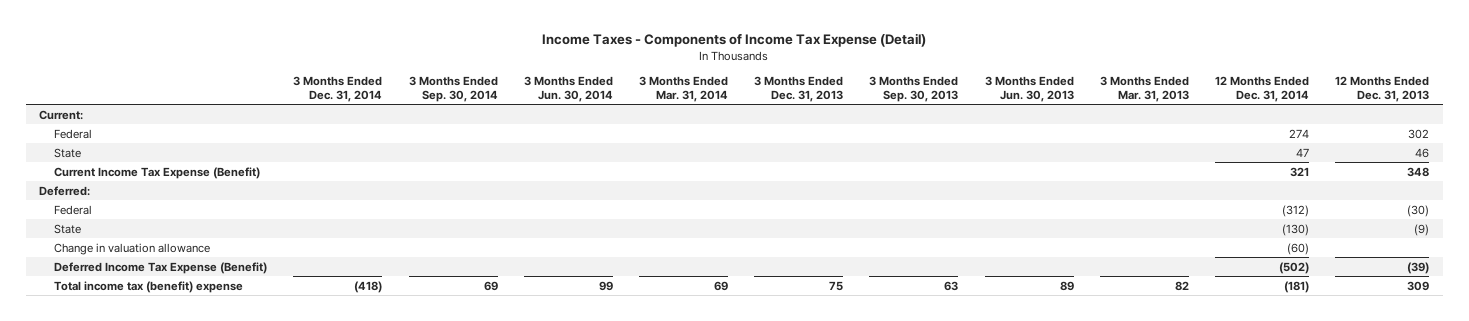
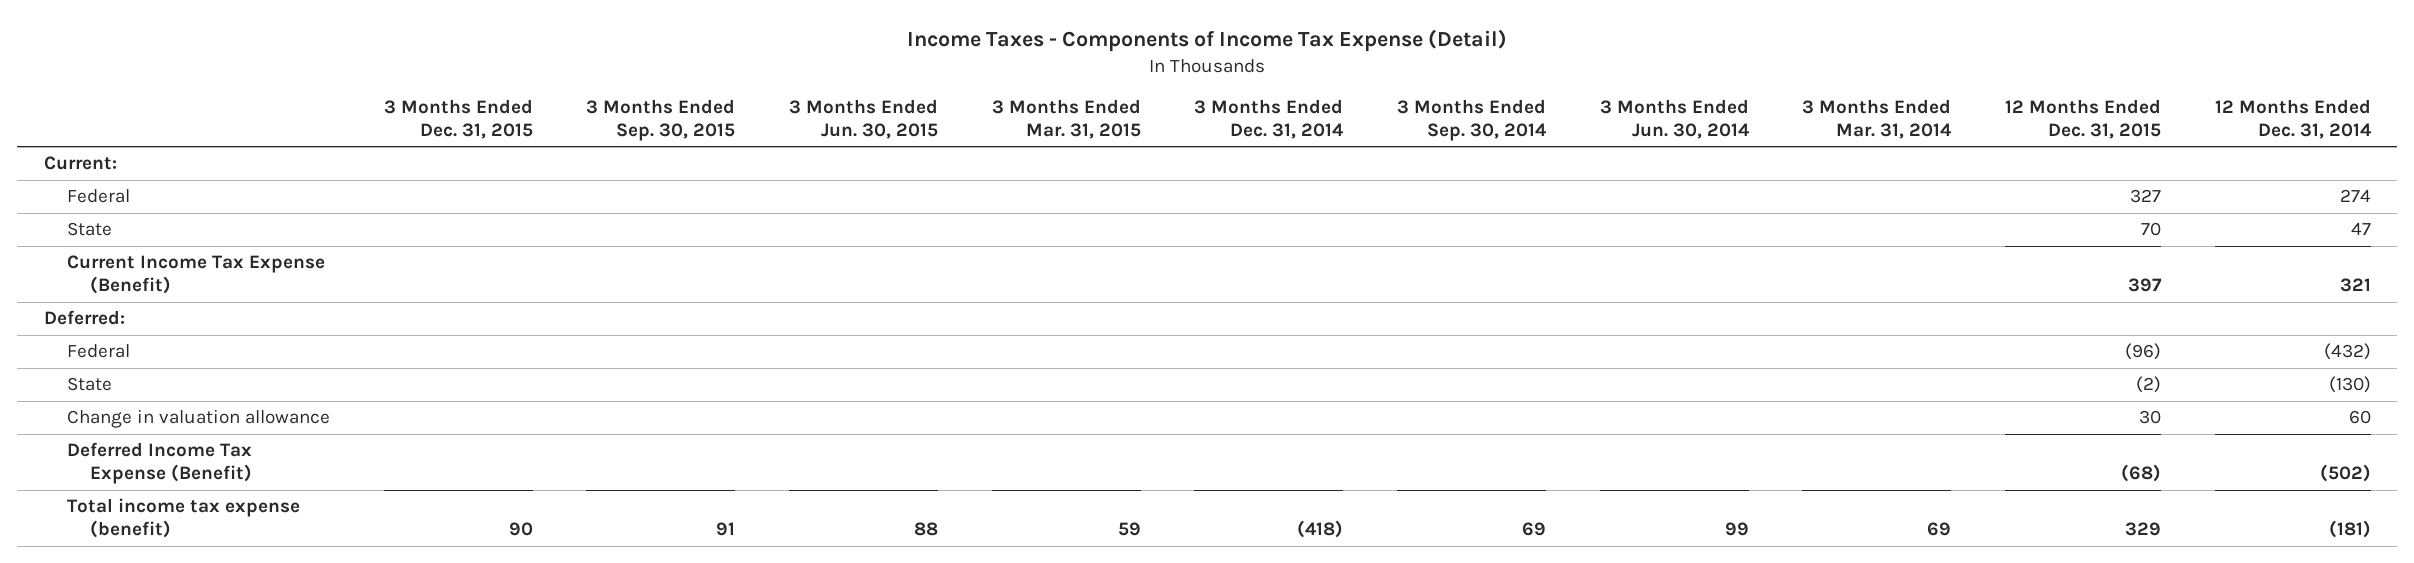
[754,75,844,102] 3 Months Ended Dec. 31, 2013 -> none
[869,75,959,102] 3 Months Ended Sep. 30, 2013 -> none
[984,75,1074,102] 3 Months Ended Jun. 30, 2013 -> none
[1099,75,1189,102] 3 Months Ended Mar. 31, 2013 -> none
[1335,75,1430,102] 12 Months Ended Dec. 31, 2013 -> none
none -> [383,98,533,139] 3 Months Ended Dec. 31, 2015
none -> [586,98,736,141] 3 Months Ended Sep. 30, 2015
none -> [788,98,938,139] 3 Months Ended Jun. 30, 2015
none -> [991,98,1141,139] 3 Months Ended Mar. 31, 2015
none -> [2004,98,2161,139] 12 Months Ended Dec. 31, 2015
[1282,204,1310,217] (312) -> [2323,343,2371,361] (432)
[1287,242,1310,255] (60) -> [2348,410,2371,425] 60
[54,280,244,293] Total income tax (benefit) expense -> [66,498,300,539] Total income tax expense (benefit)

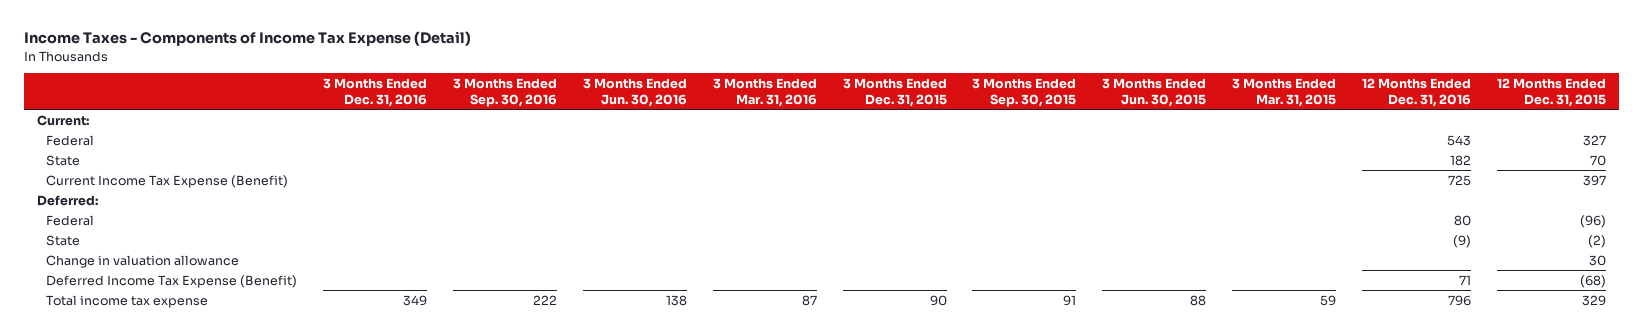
[1194,98,1345,139] 3 Months Ended Dec. 31, 2014 -> none
[1396,98,1547,141] 3 Months Ended Sep. 30, 2014 -> none
[1599,98,1750,139] 3 Months Ended Jun. 30, 2014 -> none
[1802,98,1953,139] 3 Months Ended Mar. 31, 2014 -> none
[2214,98,2372,139] 12 Months Ended Dec. 31, 2014 -> none
none -> [322,77,427,108] 3 Months Ended Dec. 31, 2016
none -> [452,77,557,108] 3 Months Ended Sep. 30, 2016
none -> [582,77,687,108] 3 Months Ended Jun. 30, 2016
none -> [712,77,817,108] 3 Months Ended Mar. 31, 2016
none -> [1362,77,1472,108] 12 Months Ended Dec. 31, 2016
[66,498,300,539] Total income tax expense (benefit) -> [46,294,209,308] Total income tax expense

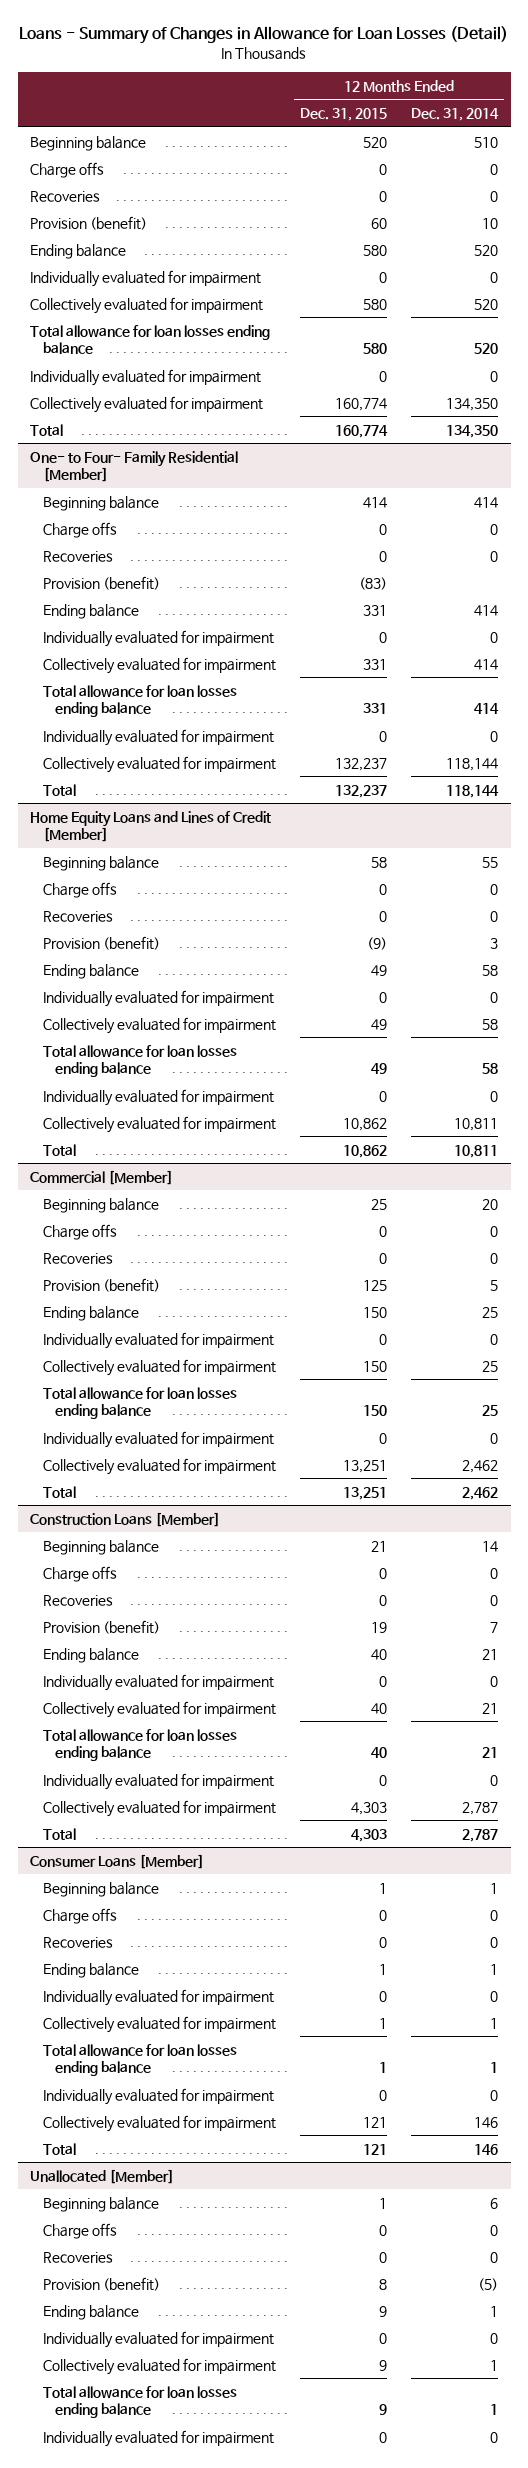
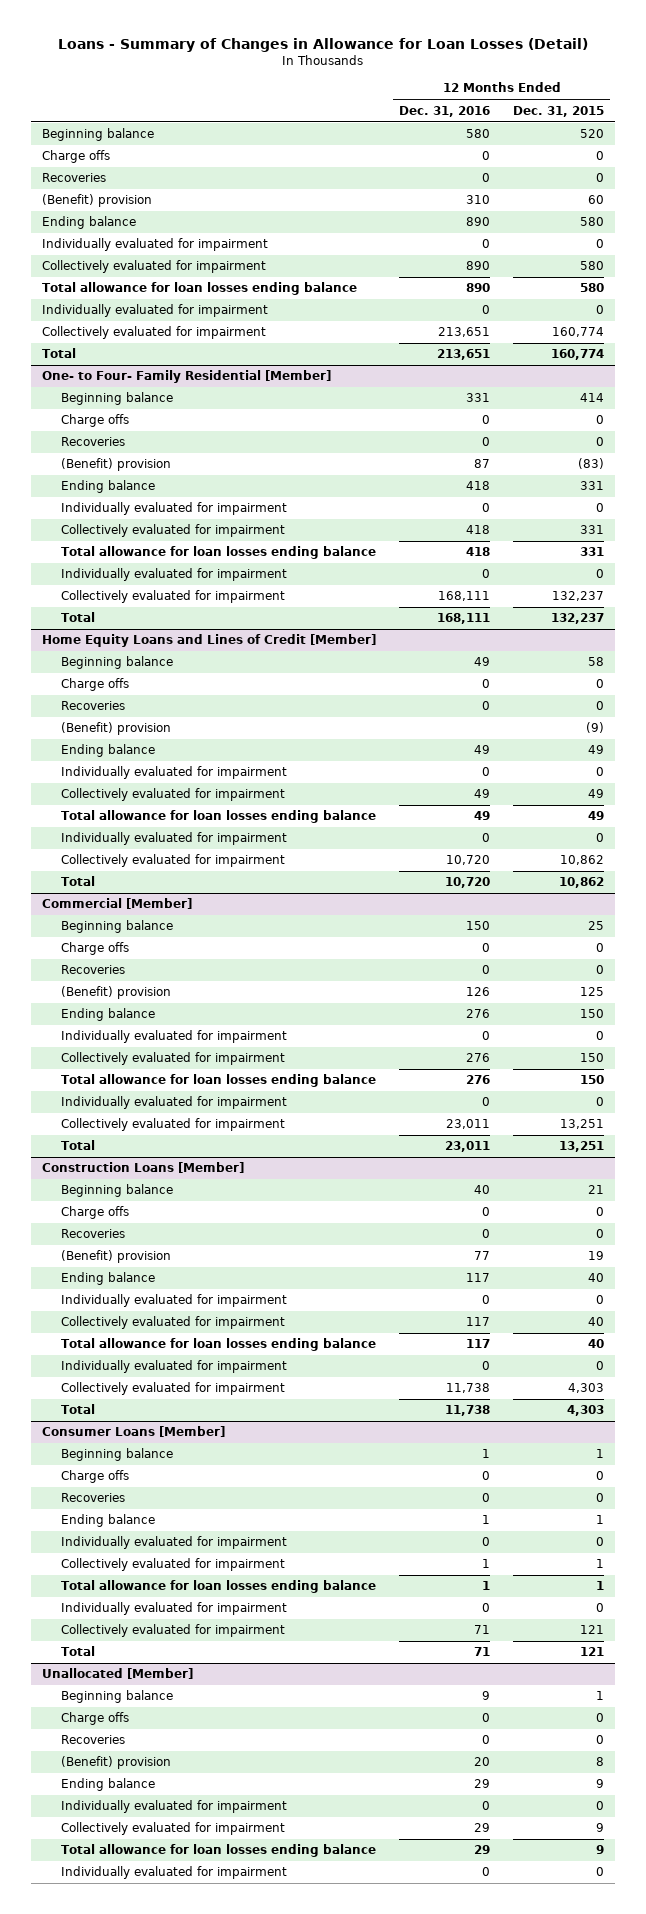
[411,107,500,121] Dec. 31, 2014 -> none
none -> [399,105,491,117] Dec. 31, 2016
[29,215,147,230] Provision (benefit) -> [42,194,153,208] (Benefit) provision
[42,575,160,590] Provision (benefit) -> [60,458,171,472] (Benefit) provision
[42,935,160,950] Provision (benefit) -> [60,722,171,736] (Benefit) provision
[42,1277,160,1292] Provision (benefit) -> [60,986,171,1000] (Benefit) provision
[42,1619,160,1634] Provision (benefit) -> [60,1250,171,1264] (Benefit) provision
[42,2276,160,2291] Provision (benefit) -> [60,1756,171,1770] (Benefit) provision

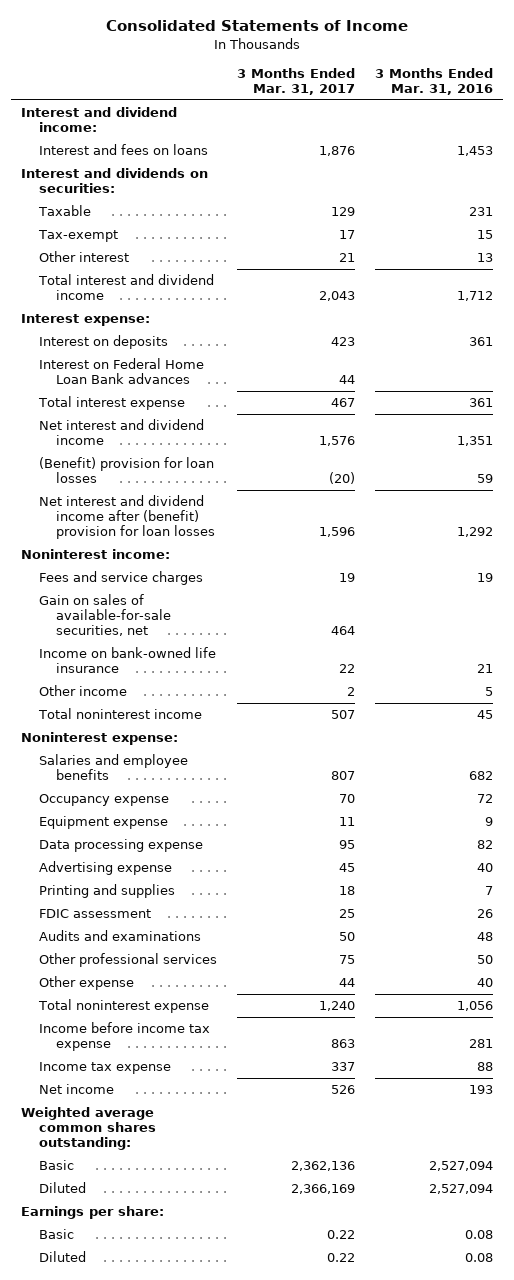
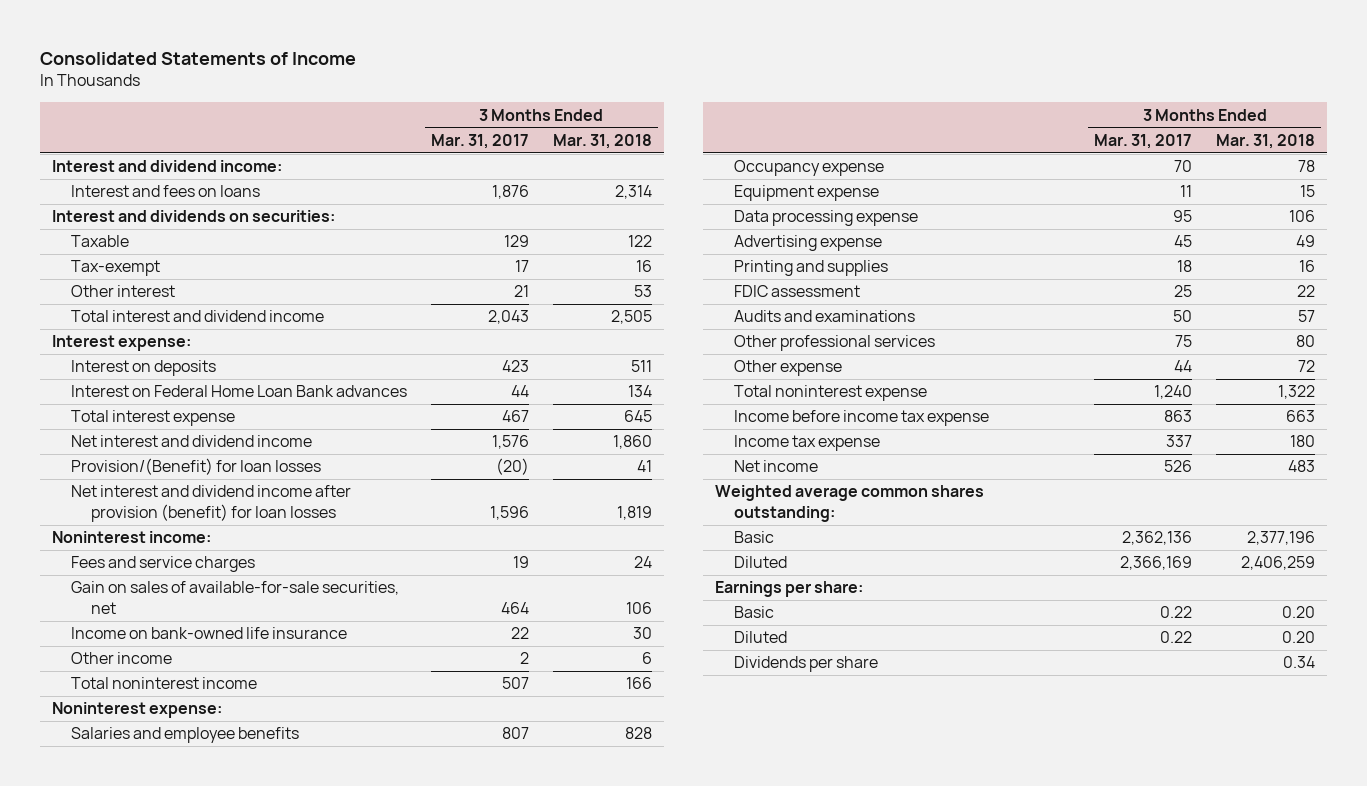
[374,68,493,96] 3 Months Ended Mar. 31, 2016 -> none
none -> [552,133,652,149] Mar. 31, 2018
[38,457,214,484] (Benefit) provision for loan losses -> [71,458,322,476] Provision/(Benefit) for loan losses
[38,495,216,540] Net interest and dividend income after (benefit) provision for loan losses -> [71,485,352,522] Net interest and dividend income after provision (benefit) for loan losses
none -> [734,656,879,673] Dividends per share

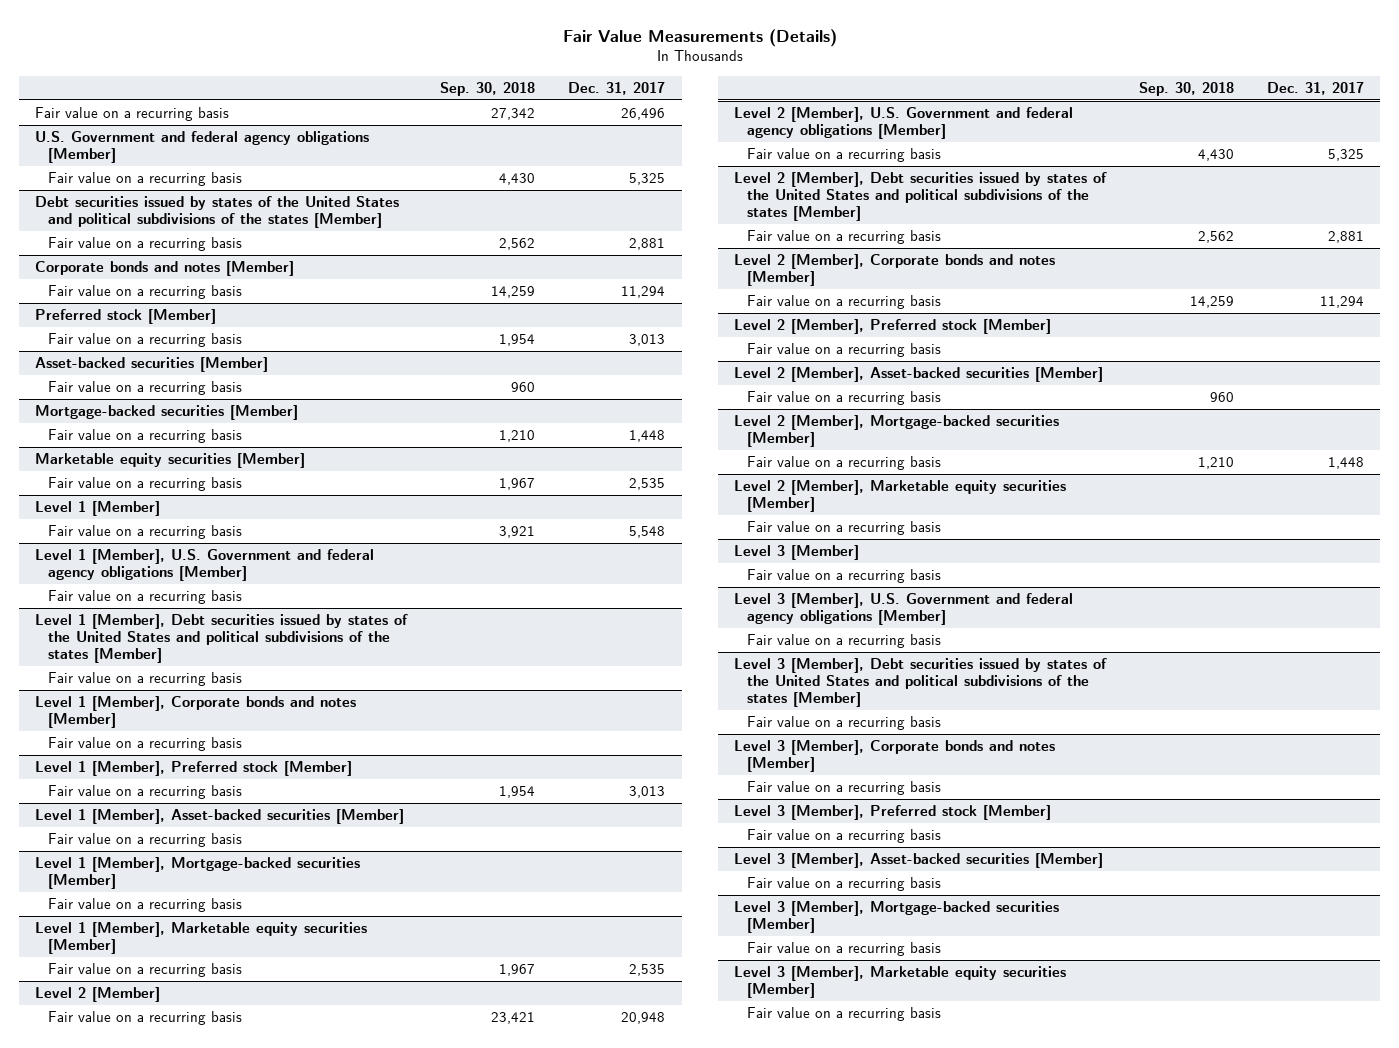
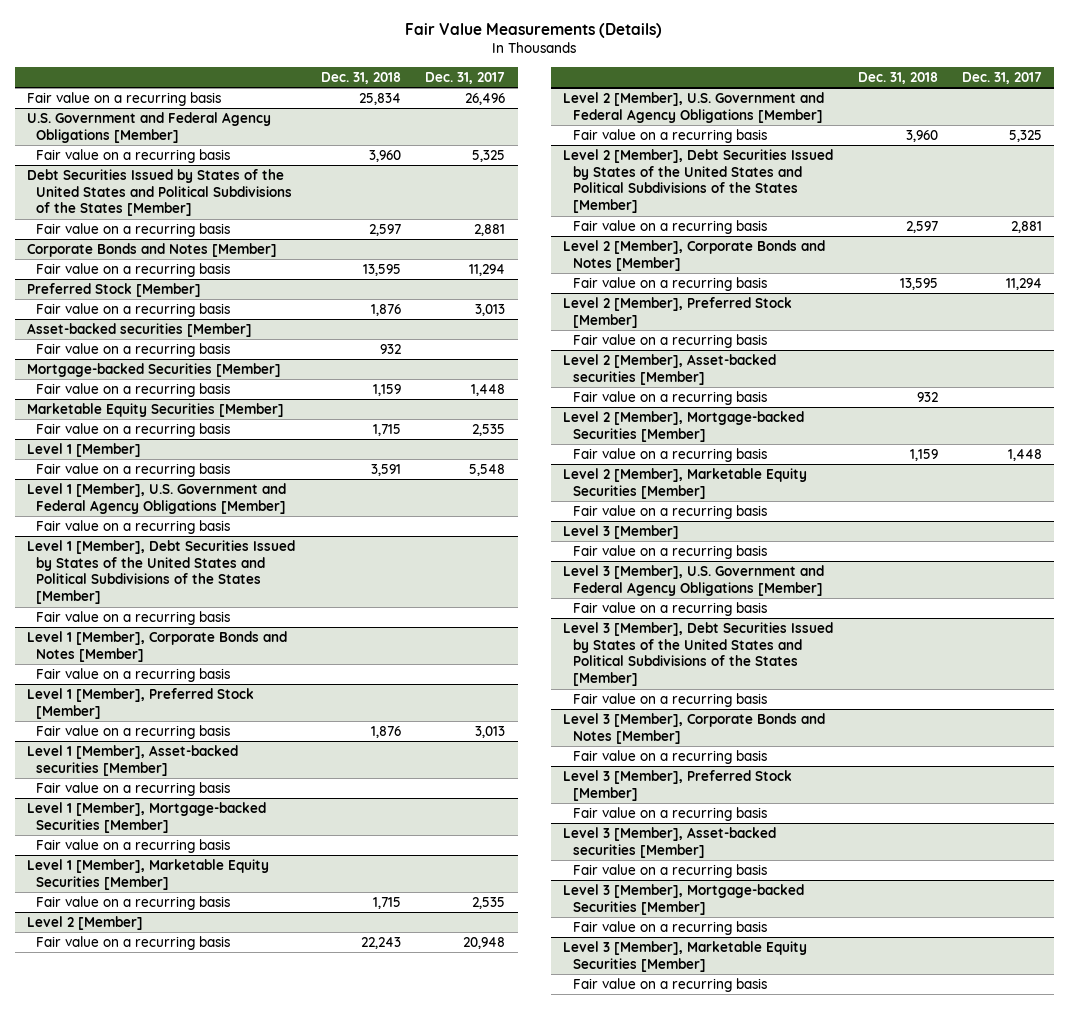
[440,81,536,96] Sep. 30, 2018 -> none
none -> [321,71,402,84] Dec. 31, 2018
[35,131,370,164] U.S. Government and federal agency obligations [Member] -> [26,111,271,143] U.S. Government and Federal Agency Obligations [Member]
[35,196,400,229] Debt securities issued by states of the United States and political subdivisions of the states [Member] -> [26,168,293,217] Debt Securities Issued by States of the United States and Political Subdivisions of the States [Member]
[35,261,295,277] Corporate bonds and notes [Member] -> [26,242,277,257] Corporate Bonds and Notes [Member]
[35,309,217,325] Preferred stock [Member] -> [26,282,201,297] Preferred Stock [Member]
[35,405,299,421] Mortgage-backed securities [Member] -> [26,362,281,377] Mortgage-backed Securities [Member]
[35,453,306,469] Marketable equity securities [Member] -> [26,402,284,417] Marketable Equity Securities [Member]
[35,549,375,582] Level 1 [Member], U.S. Government and federal agency obligations [Member] -> [26,482,287,514] Level 1 [Member], U.S. Government and Federal Agency Obligations [Member]
[35,614,409,664] Level 1 [Member], Debt securities issued by states of the United States and political subdivisions of the states [Member] -> [26,539,295,605] Level 1 [Member], Debt Securities Issued by States of the United States and Political Subdivisions of the States [Member]
[35,696,357,729] Level 1 [Member], Corporate bonds and notes [Member] -> [26,630,287,662] Level 1 [Member], Corporate Bonds and Notes [Member]
[35,761,353,777] Level 1 [Member], Preferred stock [Member] -> [26,687,254,719] Level 1 [Member], Preferred Stock [Member]
[35,857,361,890] Level 1 [Member], Mortgage-backed securities [Member] -> [26,801,266,833] Level 1 [Member], Mortgage-backed Securities [Member]
[35,922,368,955] Level 1 [Member], Marketable equity securities [Member] -> [26,858,269,890] Level 1 [Member], Marketable Equity Securities [Member]
[734,107,1074,140] Level 2 [Member], U.S. Government and federal agency obligations [Member] -> [563,91,825,123] Level 2 [Member], U.S. Government and Federal Agency Obligations [Member]
[734,172,1108,222] Level 2 [Member], Debt securities issued by states of the United States and political subdivisions of the states [Member] -> [563,148,834,214] Level 2 [Member], Debt Securities Issued by States of the United States and Political Subdivisions of the States [Member]
[734,254,1056,287] Level 2 [Member], Corporate bonds and notes [Member] -> [563,239,826,271] Level 2 [Member], Corporate Bonds and Notes [Member]
[734,319,1052,335] Level 2 [Member], Preferred stock [Member] -> [563,296,793,328] Level 2 [Member], Preferred Stock [Member]
[734,415,1060,448] Level 2 [Member], Mortgage-backed securities [Member] -> [563,410,805,442] Level 2 [Member], Mortgage-backed Securities [Member]
[734,480,1067,513] Level 2 [Member], Marketable equity securities [Member] -> [563,467,808,499] Level 2 [Member], Marketable Equity Securities [Member]
[734,593,1074,626] Level 3 [Member], U.S. Government and federal agency obligations [Member] -> [563,564,825,596] Level 3 [Member], U.S. Government and Federal Agency Obligations [Member]
[734,658,1108,708] Level 3 [Member], Debt securities issued by states of the United States and political subdivisions of the states [Member] -> [563,621,834,687] Level 3 [Member], Debt Securities Issued by States of the United States and Political Subdivisions of the States [Member]
[734,740,1056,773] Level 3 [Member], Corporate bonds and notes [Member] -> [563,712,826,744] Level 3 [Member], Corporate Bonds and Notes [Member]
[734,805,1052,821] Level 3 [Member], Preferred stock [Member] -> [563,769,793,801] Level 3 [Member], Preferred Stock [Member]
[734,901,1060,934] Level 3 [Member], Mortgage-backed securities [Member] -> [563,883,805,915] Level 3 [Member], Mortgage-backed Securities [Member]
[734,966,1067,999] Level 3 [Member], Marketable equity securities [Member] -> [563,940,808,972] Level 3 [Member], Marketable Equity Securities [Member]

